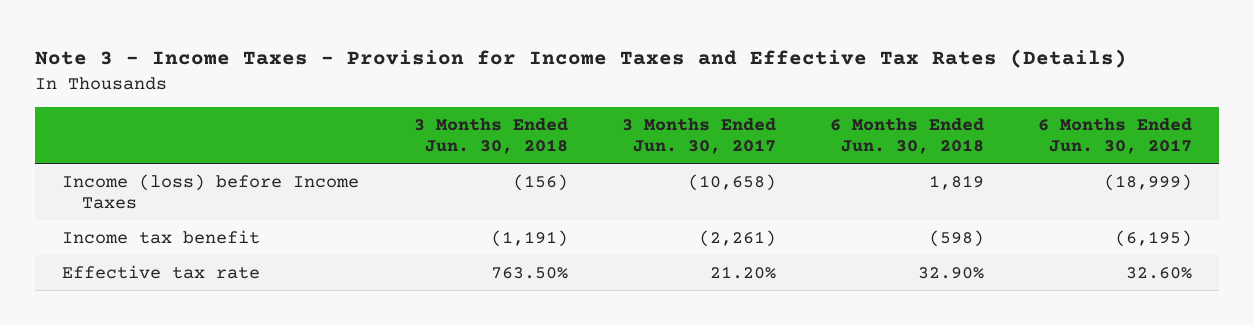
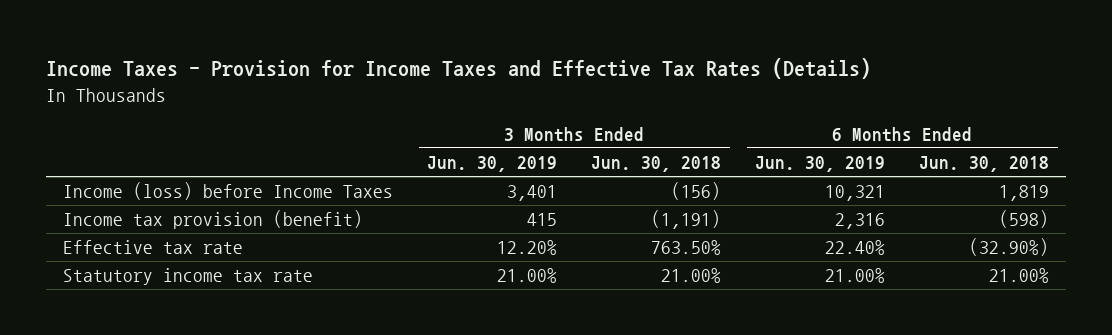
[35,49,1128,69] Note 3 - Income Taxes - Provision for Income Taxes and Effective Tax Rates (Details) -> [45,58,871,80] Income Taxes - Provision for Income Taxes and Effective Tax Rates (Details)
[621,118,776,155] 3 Months Ended Jun. 30, 2017 -> none
[1037,118,1192,155] 6 Months Ended Jun. 30, 2017 -> none
none -> [427,156,558,173] Jun. 30, 2019
none -> [755,156,886,173] Jun. 30, 2019
[62,229,261,244] Income tax benefit -> [62,210,363,230] Income tax provision (benefit)
[917,266,984,279] 32.90% -> [969,238,1050,257] (32.90%)
none -> [62,268,313,286] Statutory income tax rate

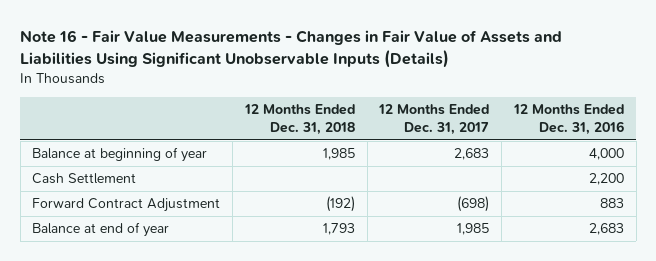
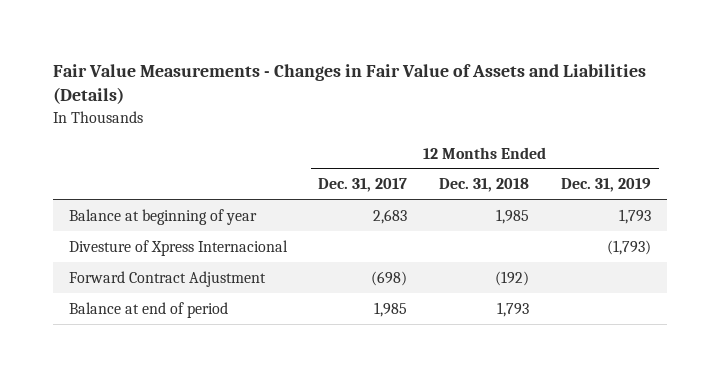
[20,30,563,68] Note 16 - Fair Value Measurements - Changes in Fair Value of Assets and Liabilities Using Significant Unobservable Inputs (Details) -> [52,64,646,105] Fair Value Measurements - Changes in Fair Value of Assets and Liabilities (Details)
[513,104,625,136] 12 Months Ended Dec. 31, 2016 -> none
none -> [560,178,651,193] Dec. 31, 2019
[32,173,137,185] Cash Settlement -> none
none -> [68,239,288,256] Divesture of Xpress Internacional
[32,222,170,238] Balance at end of year -> [68,301,228,318] Balance at end of period

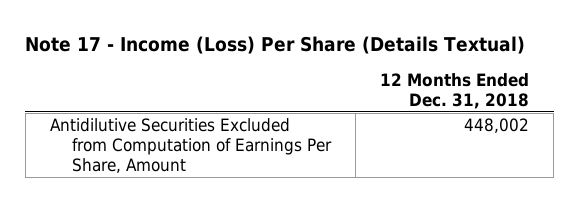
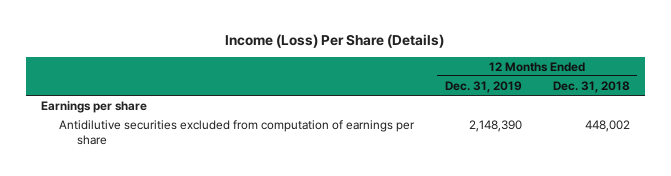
[25,36,526,55] Note 17 - Income (Loss) Per Share (Details Textual) -> [225,33,445,48] Income (Loss) Per Share (Details)
none -> [444,80,522,93] Dec. 31, 2019
none -> [41,100,148,113] Earnings per share
[49,118,333,173] Antidilutive Securities Excluded from Computation of Earnings Per Share, Amount -> [59,119,416,146] Antidilutive securities excluded from computation of earnings per share

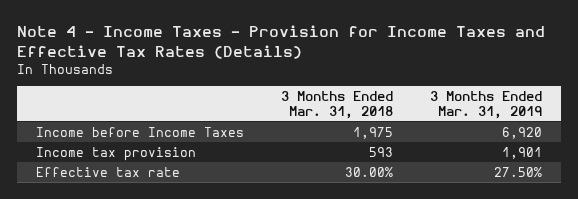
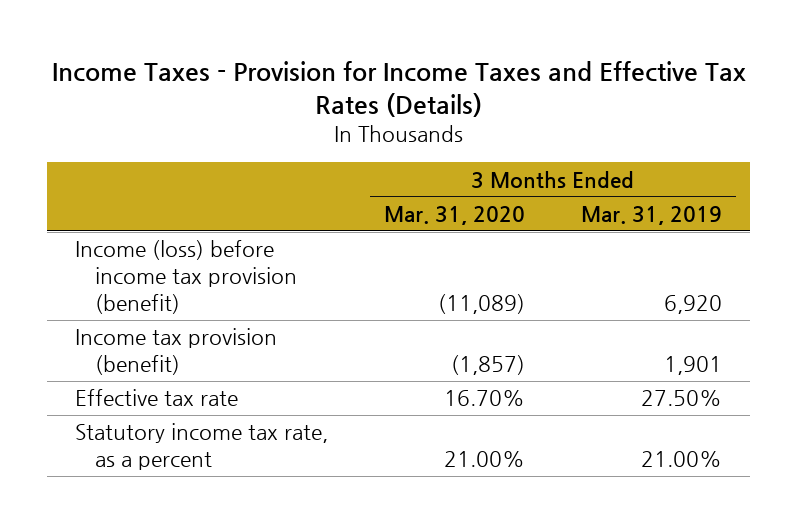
[17,25,546,59] Note 4 - Income Taxes - Provision for Income Taxes and Effective Tax Rates (Details) -> [51,60,746,117] Income Taxes - Provision for Income Taxes and Effective Tax Rates (Details)
[281,90,394,119] 3 Months Ended Mar. 31, 2018 -> none
none -> [384,205,526,225] Mar. 31, 2020
[36,126,245,137] Income before Income Taxes -> [75,240,297,314] Income (loss) before income tax provision (benefit)
[36,146,197,161] Income tax provision -> [75,328,278,376] Income tax provision (benefit)
none -> [75,423,329,471] Statutory income tax rate, as a percent

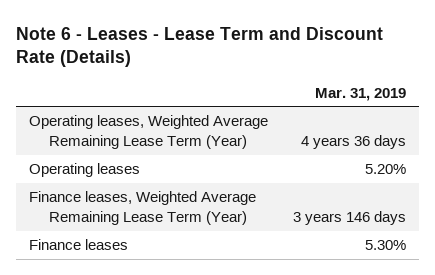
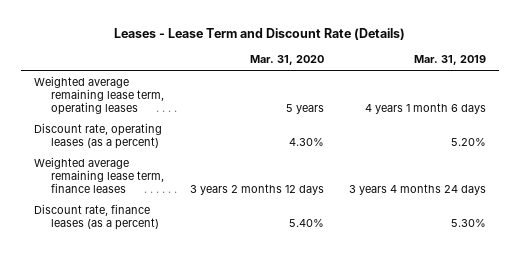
[16,26,384,68] Note 6 - Leases - Lease Term and Discount Rate (Details) -> [114,27,406,40] Leases - Lease Term and Discount Rate (Details)
none -> [249,55,324,66] Mar. 31, 2020
[29,115,269,149] Operating leases, Weighted Average Remaining Lease Term (Year) -> [33,75,164,115] Weighted average remaining lease term, operating leases
[301,134,407,149] 4 years 36 days -> [365,102,487,114] 4 years 1 month 6 days
[29,163,141,178] Operating leases -> [33,122,162,149] Discount rate, operating leases (as a percent)
[29,191,257,225] Finance leases, Weighted Average Remaining Lease Term (Year) -> [33,156,164,193] Weighted average remaining lease term, finance leases
[293,210,407,225] 3 years 146 days -> [349,183,487,195] 3 years 4 months 24 days
[29,239,129,251] Finance leases -> [33,203,159,230] Discount rate, finance leases (as a percent)

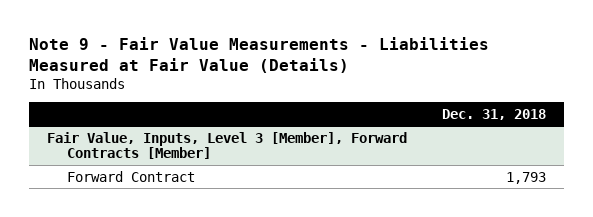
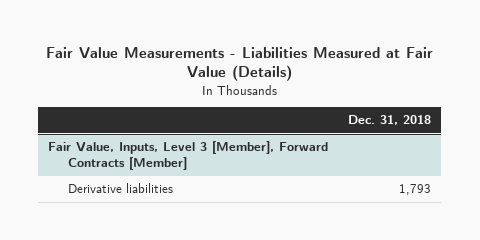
[29,36,490,73] Note 9 - Fair Value Measurements - Liabilities Measured at Fair Value (Details) -> [45,46,433,82] Fair Value Measurements - Liabilities Measured at Fair Value (Details)
[66,170,195,182] Forward Contract -> [68,183,174,194] Derivative liabilities

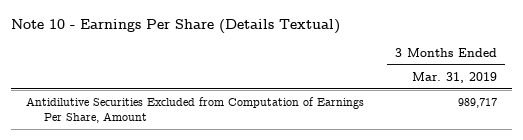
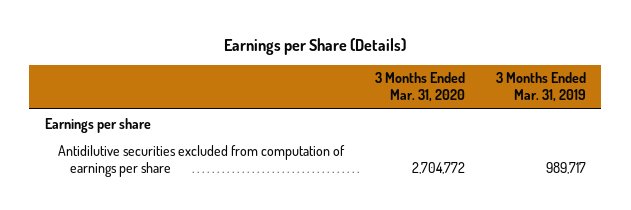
[10,19,340,35] Note 10 - Earnings Per Share (Details Textual) -> [224,37,407,55] Earnings per Share (Details)
none -> [374,72,465,103] 3 Months Ended Mar. 31, 2020
none -> [44,117,151,133] Earnings per share
[26,97,365,124] Antidilutive Securities Excluded from Computation of Earnings Per Share, Amount -> [57,144,345,177] Antidilutive securities excluded from computation of earnings per share

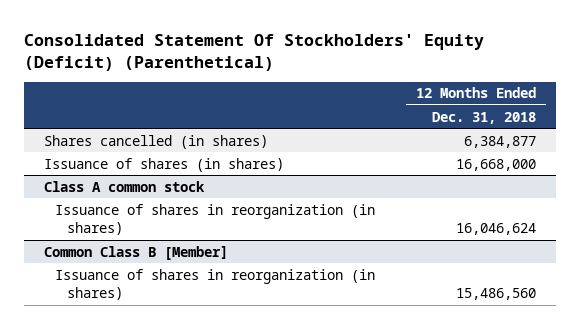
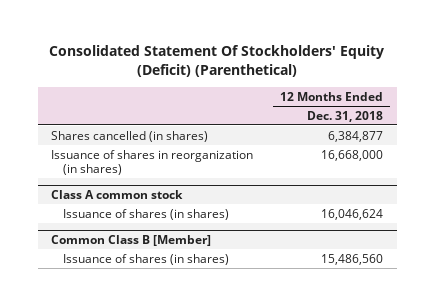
[43,157,284,172] Issuance of shares (in shares) -> [51,149,254,175] Issuance of shares in reorganization (in shares)
[55,203,376,236] Issuance of shares in reorganization (in shares) -> [63,208,230,220] Issuance of shares (in shares)
[55,268,376,301] Issuance of shares in reorganization (in shares) -> [63,253,230,265] Issuance of shares (in shares)

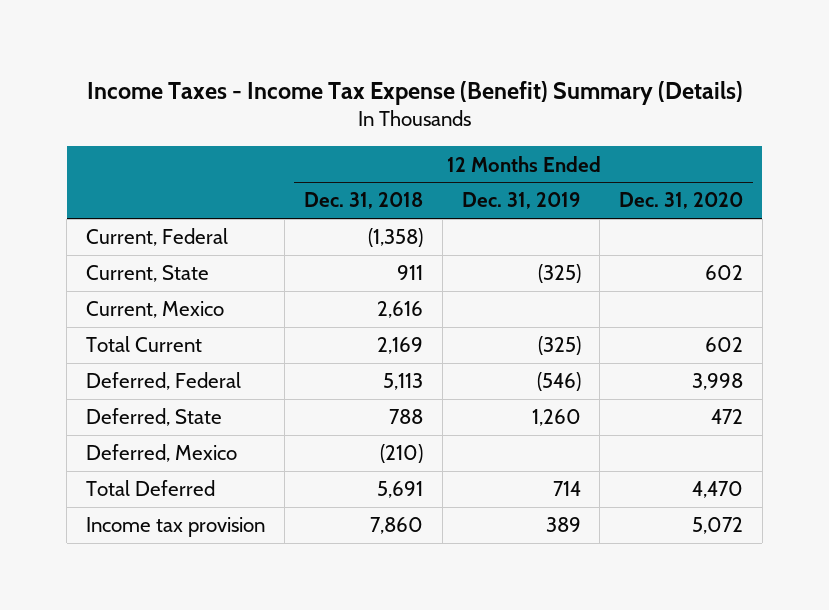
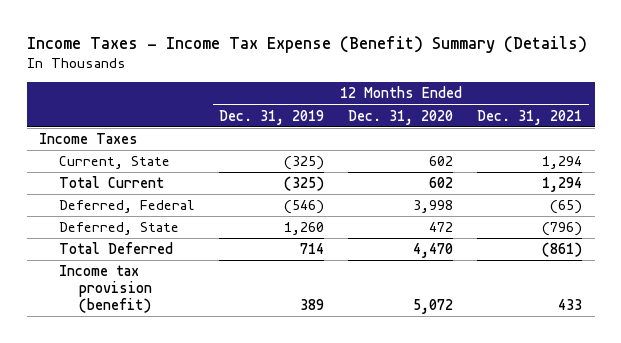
[303,192,423,210] Dec. 31, 2018 -> none
none -> [477,109,583,125] Dec. 31, 2021
[86,228,229,247] Current, Federal -> none
none -> [38,133,138,145] Income Taxes
[86,301,225,319] Current, Mexico -> none
[86,444,238,463] Deferred, Mexico -> none
[86,517,266,538] Income tax provision -> [58,265,152,313] Income tax provision (benefit)

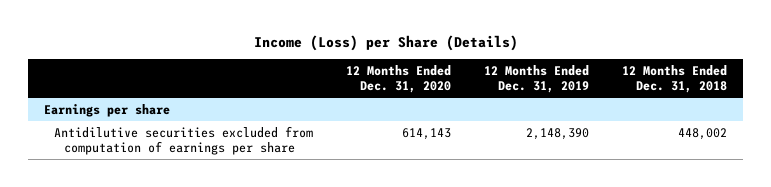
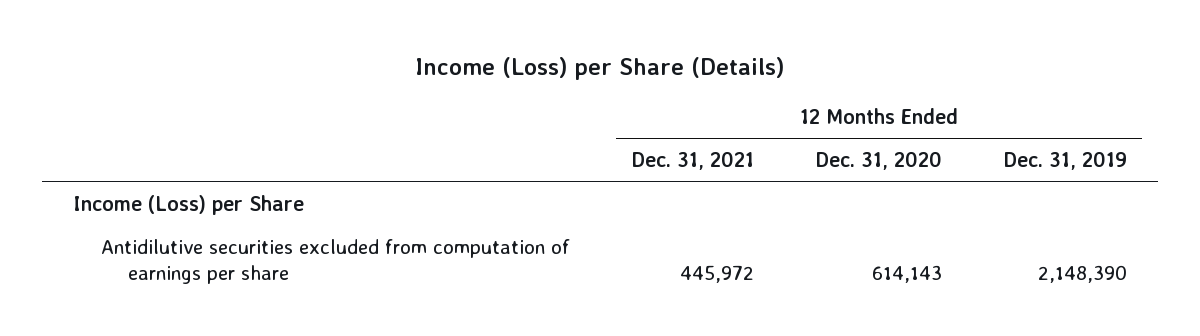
[621,65,727,94] 12 Months Ended Dec. 31, 2018 -> none
none -> [631,151,754,171] Dec. 31, 2021
[44,103,171,117] Earnings per share -> [73,194,305,215] Income (Loss) per Share

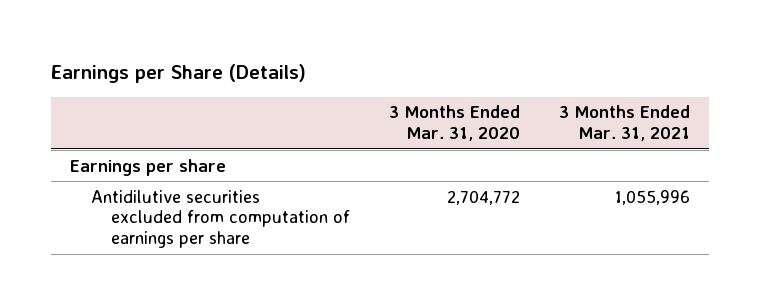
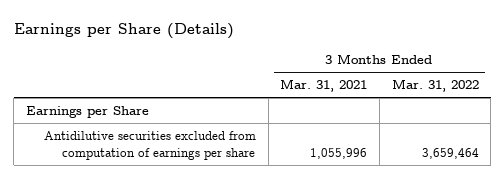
[388,105,520,142] 3 Months Ended Mar. 31, 2020 -> none
none -> [391,79,479,93] Mar. 31, 2022
[70,158,227,176] Earnings per share -> [25,105,149,118] Earnings per Share

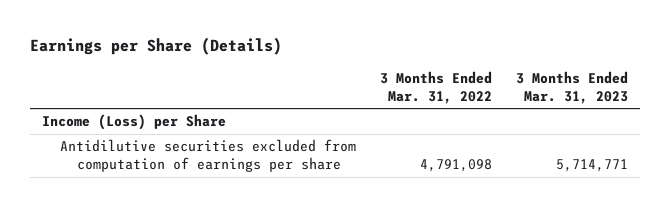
[280,79,368,93] Mar. 31, 2021 -> none
none -> [515,70,628,104] 3 Months Ended Mar. 31, 2023
[25,105,149,118] Earnings per Share -> [41,114,226,131] Income (Loss) per Share
[421,147,479,159] 3,659,464 -> [419,159,492,173] 4,791,098

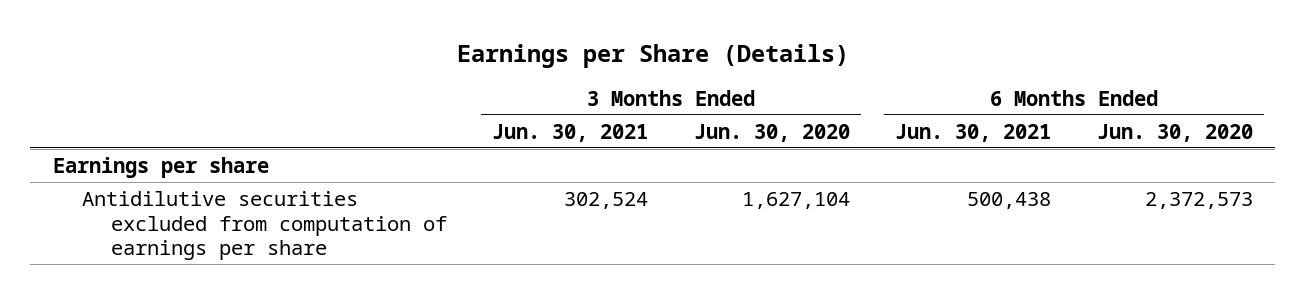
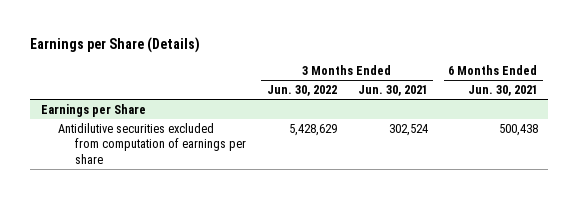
[693,123,850,142] Jun. 30, 2020 -> none
[1096,123,1253,142] Jun. 30, 2020 -> none
none -> [266,85,337,97] Jun. 30, 2022
[53,156,270,178] Earnings per share -> [40,103,146,117] Earnings per Share

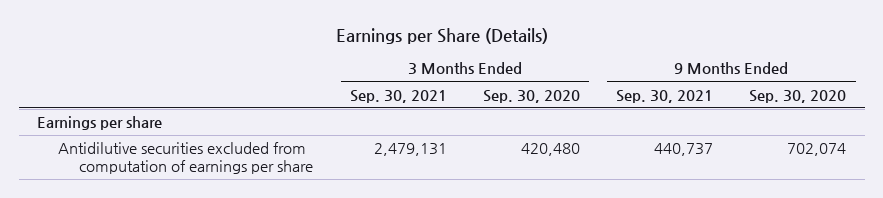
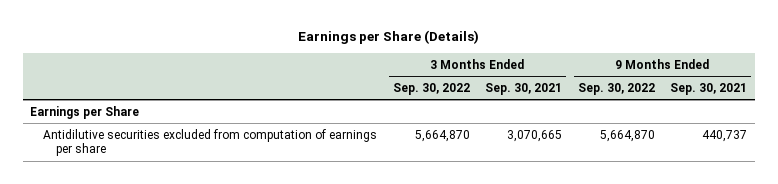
[482,89,580,103] Sep. 30, 2020 -> none
[749,89,847,103] Sep. 30, 2020 -> none
none -> [392,83,470,96] Sep. 30, 2022
none -> [577,83,655,96] Sep. 30, 2022
[36,116,162,131] Earnings per share -> [30,105,140,119] Earnings per Share
[373,143,447,157] 2,479,131 -> [507,129,563,142] 3,070,665

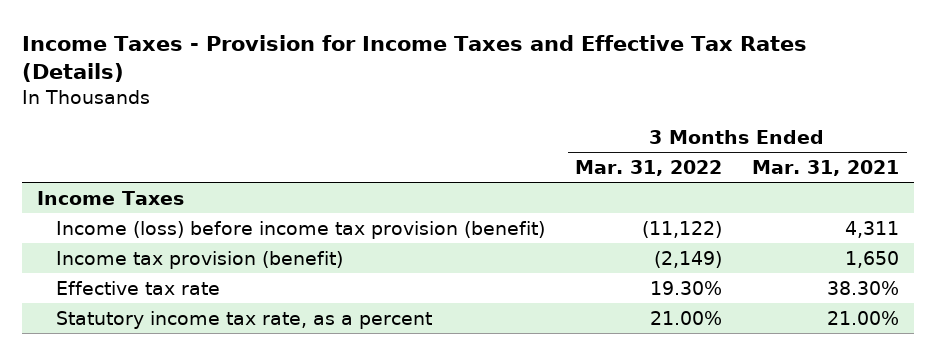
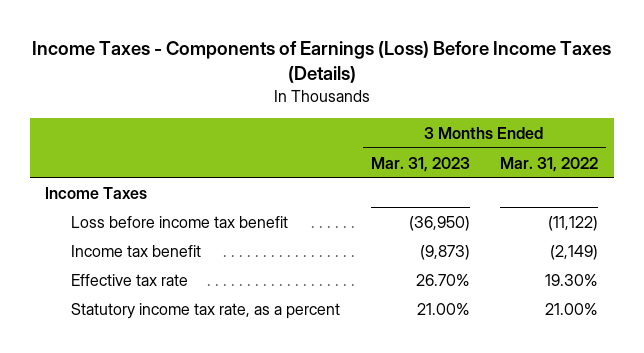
[22,34,808,83] Income Taxes - Provision for Income Taxes and Effective Tax Rates (Details) -> [31,41,611,84] Income Taxes - Components of Earnings (Loss) Before Income Taxes (Details)
[752,160,900,177] Mar. 31, 2021 -> none
none -> [370,156,470,172] Mar. 31, 2023
[56,220,546,239] Income (loss) before income tax provision (benefit) -> [70,215,288,228] Loss before income tax benefit
[56,250,344,269] Income tax provision (benefit) -> [70,244,201,257] Income tax benefit

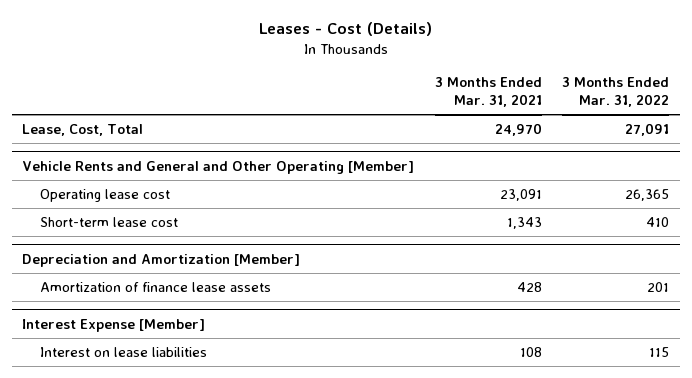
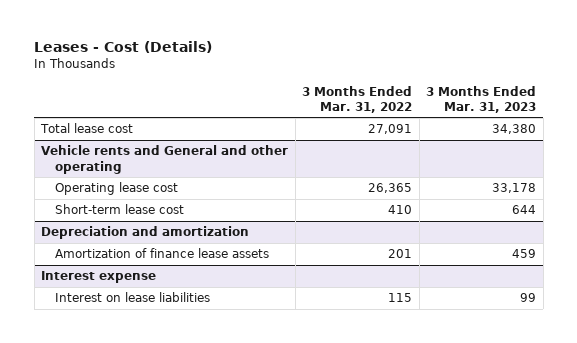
[434,77,542,108] 3 Months Ended Mar. 31, 2021 -> none
none -> [426,85,537,113] 3 Months Ended Mar. 31, 2023
[22,124,144,137] Lease, Cost, Total -> [40,123,134,134] Total lease cost
[22,161,415,175] Vehicle Rents and General and Other Operating [Member] -> [41,145,289,174] Vehicle rents and General and other operating
[22,254,301,268] Depreciation and Amortization [Member] -> [41,226,250,240] Depreciation and amortization
[22,319,206,333] Interest Expense [Member] -> [41,271,157,284] Interest expense

